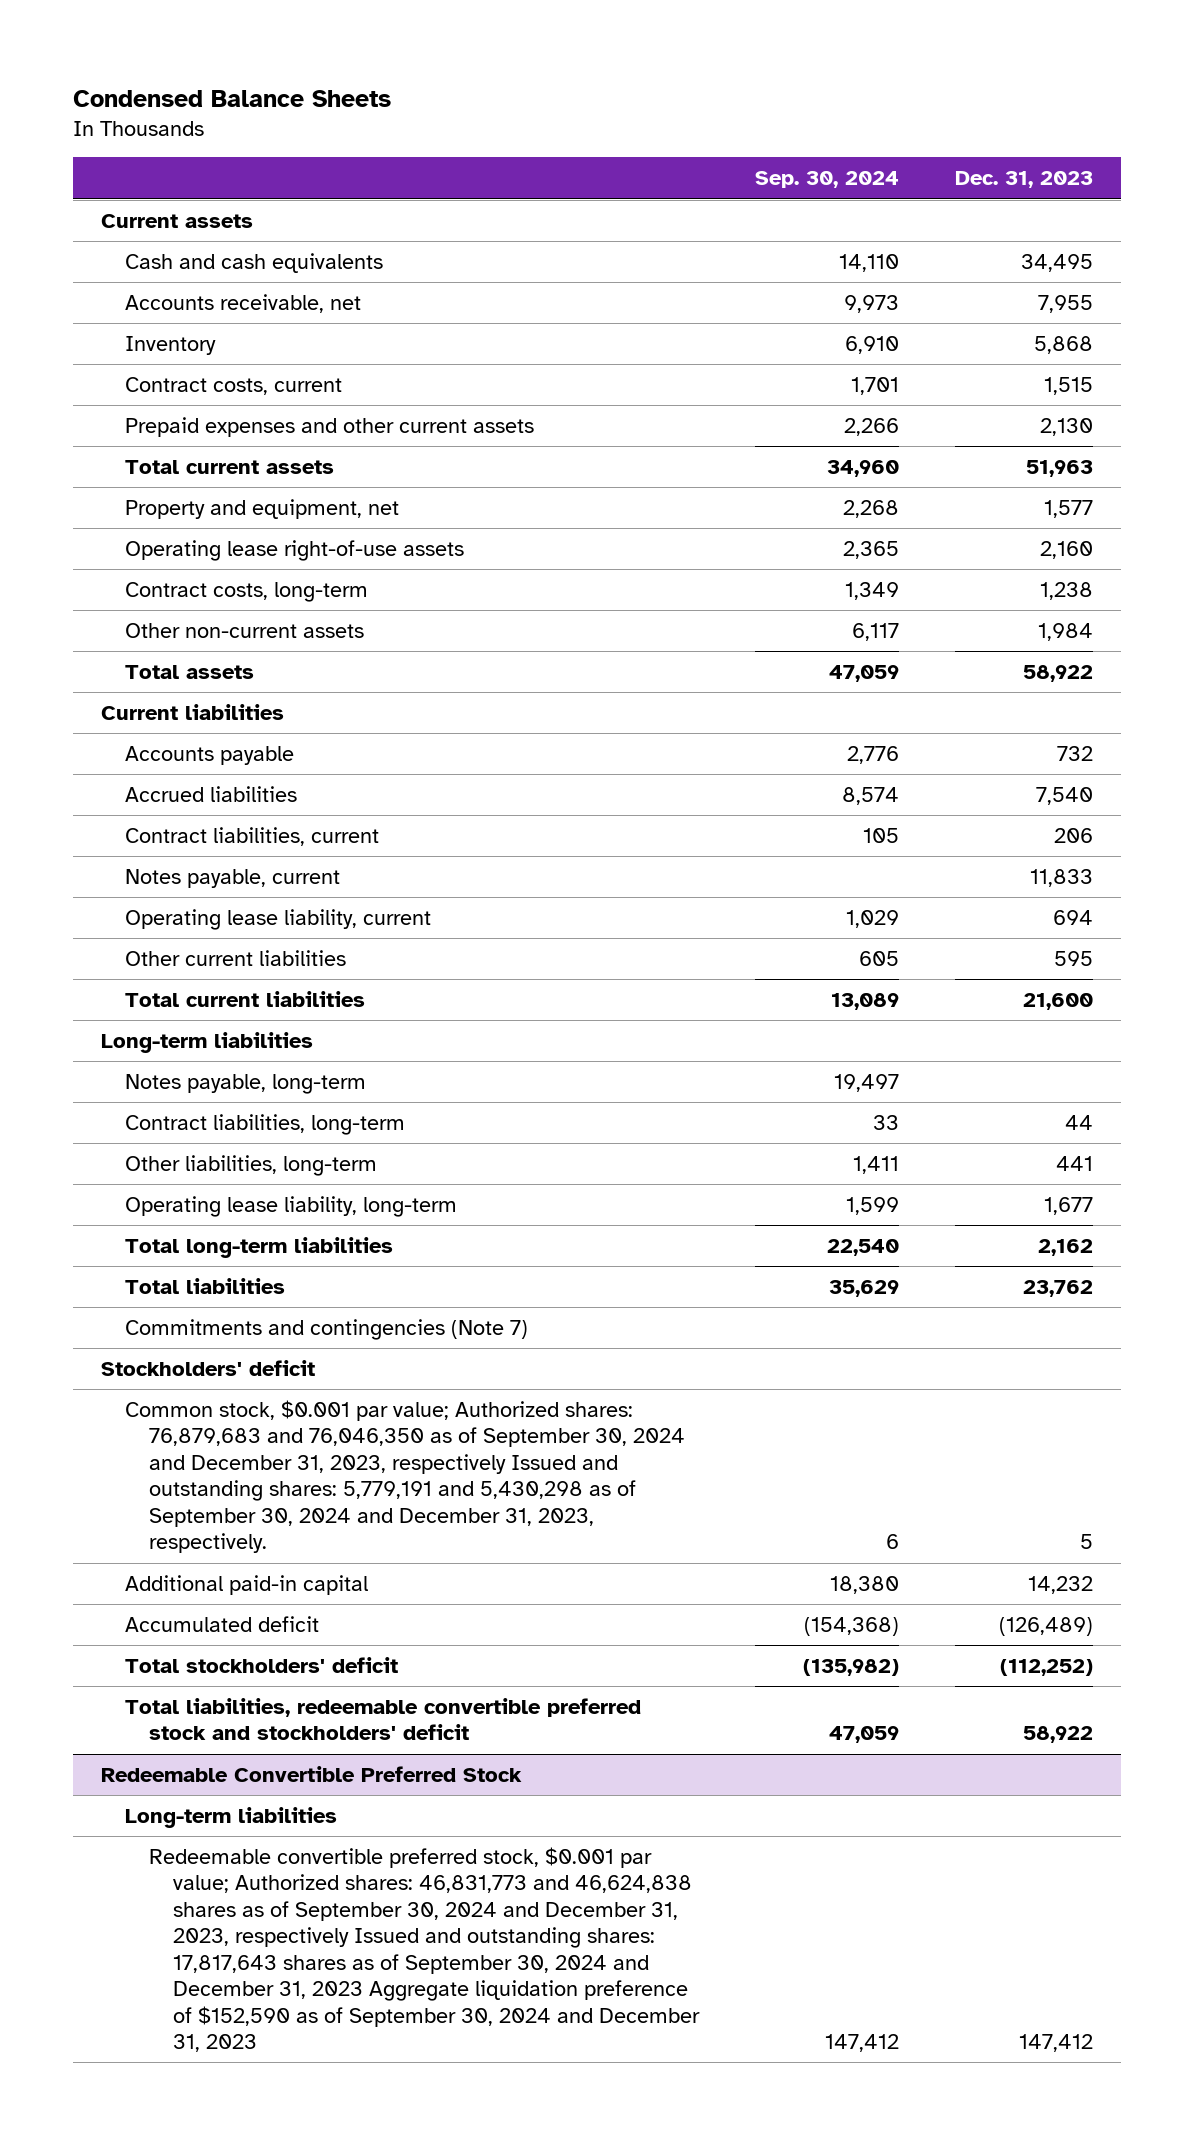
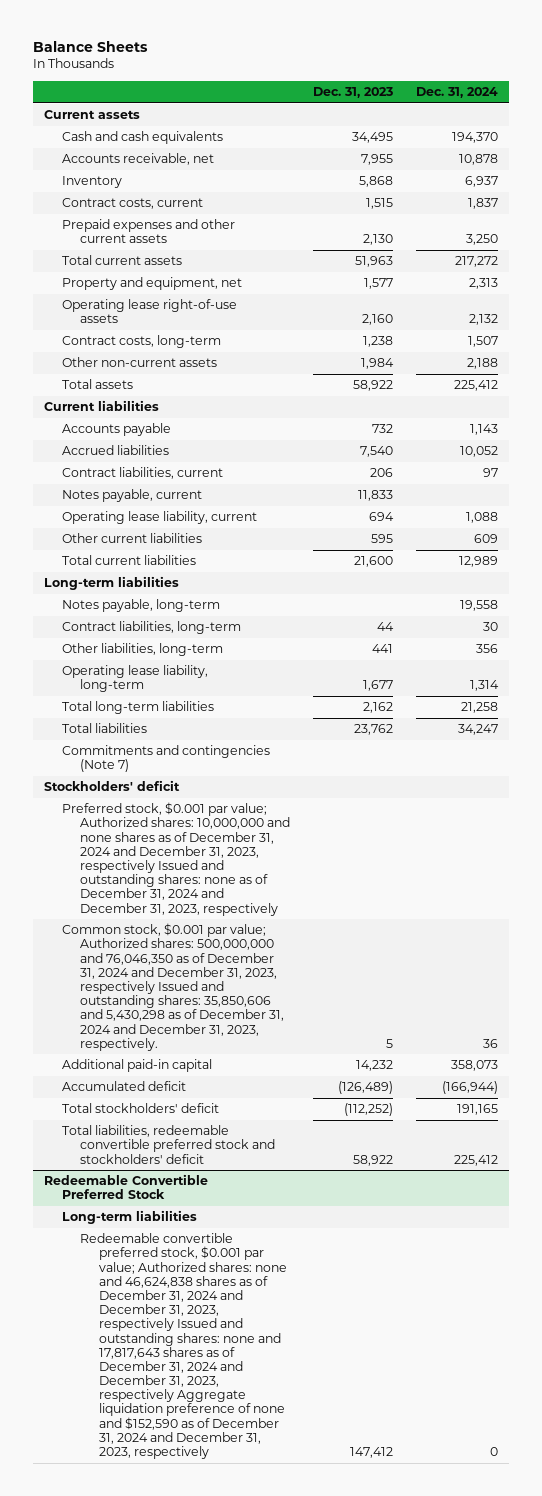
[73,89,392,107] Condensed Balance Sheets -> [32,40,148,52] Balance Sheets
[754,171,899,189] Sep. 30, 2024 -> none
none -> [416,86,499,98] Dec. 31, 2024
none -> [62,802,291,916] Preferred stock, $0.001 par value; Authorized shares: 10,000,000 and none shares as of December 31, 2024 and December 31, 2023, respectively Issued and outstanding shares: none as of December 31, 2024 and December 31, 2023, respectively
[125,1400,685,1554] Common stock, $0.001 par value; Authorized shares: 76,879,683 and 76,046,350 as of September 30, 2024 and December 31, 2023, respectively Issued and outstanding shares: 5,779,191 and 5,430,298 as of September 30, 2024 and December 31, 2023, respectively. -> [62,923,285,1051] Common stock, $0.001 par value; Authorized shares: 500,000,000 and 76,046,350 as of December 31, 2024 and December 31, 2023, respectively Issued and outstanding shares: 35,850,606 and 5,430,298 as of December 31, 2024 and December 31, 2023, respectively.
[148,1847,700,2053] Redeemable convertible preferred stock, $0.001 par value; Authorized shares: 46,831,773 and 46,624,838 shares as of September 30, 2024 and December 31, 2023, respectively Issued and outstanding shares: 17,817,643 shares as of September 30, 2024 and December 31, 2023 Aggregate liquidation preference of $152,590 as of September 30, 2024 and December 31, 2023 -> [80,1233,287,1459] Redeemable convertible preferred stock, $0.001 par value; Authorized shares: none and 46,624,838 shares as of December 31, 2024 and December 31, 2023, respectively Issued and outstanding shares: none and 17,817,643 shares as of December 31, 2024 and December 31, 2023, respectively Aggregate liquidation preference of none and $152,590 as of December 31, 2024 and December 31, 2023, respectively

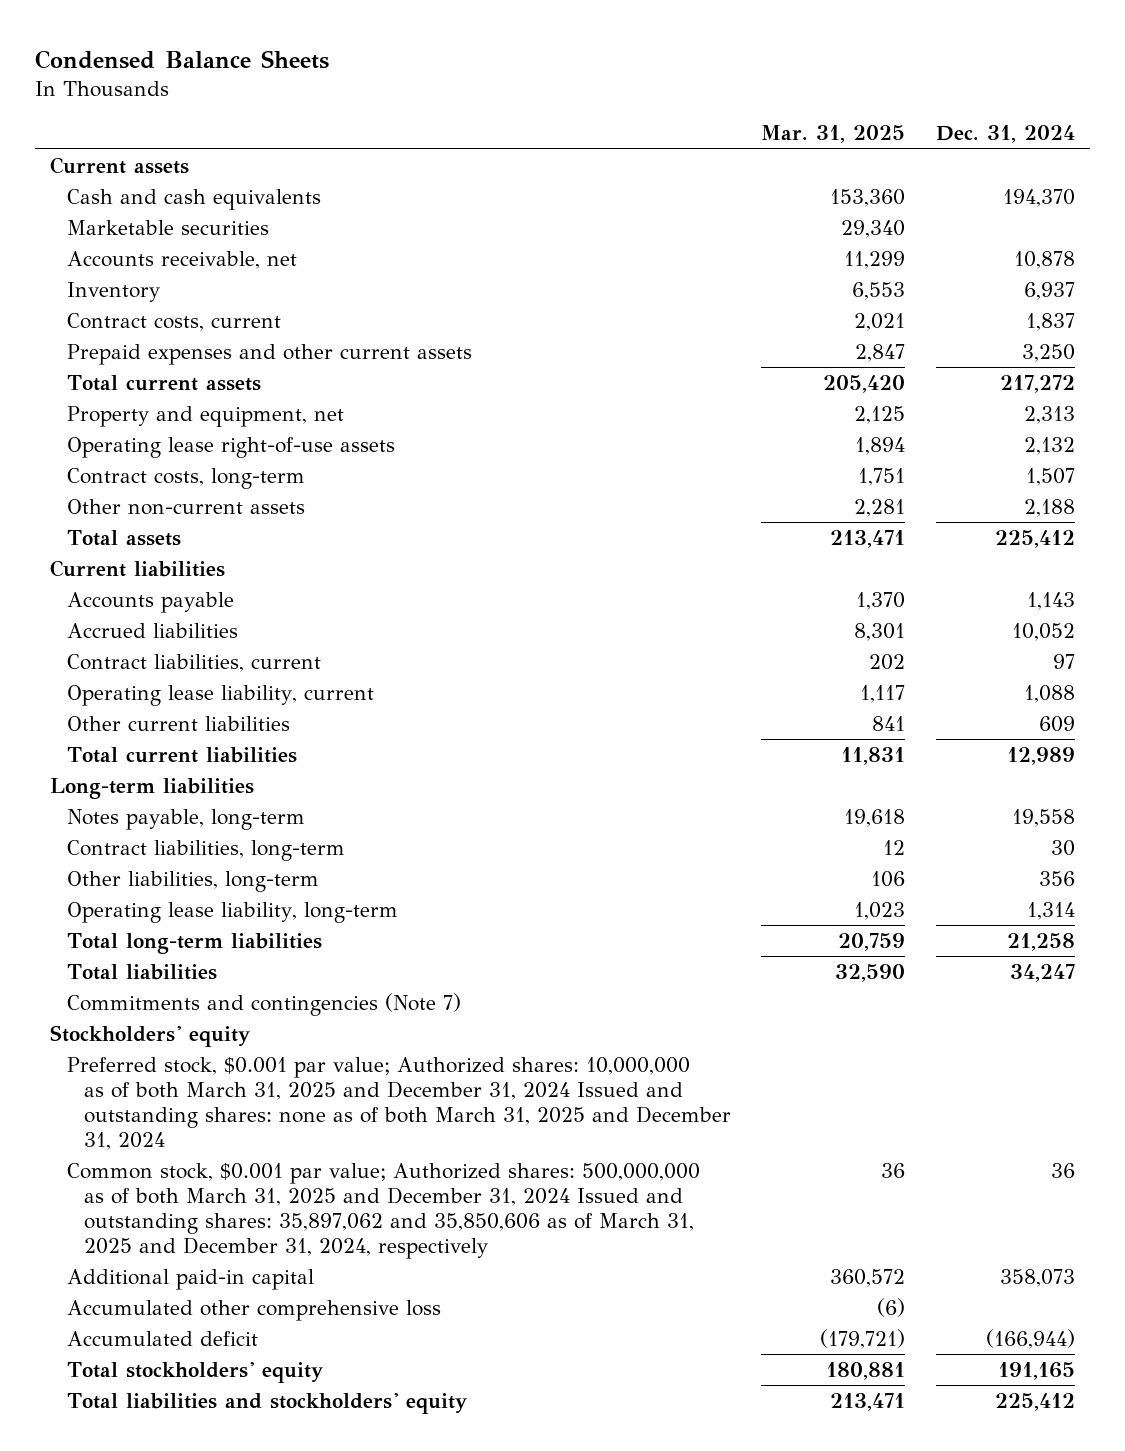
[32,40,148,52] Balance Sheets -> [35,49,330,69] Condensed Balance Sheets
[313,86,394,98] Dec. 31, 2023 -> none
none -> [761,125,906,144] Mar. 31, 2025
none -> [67,219,270,235] Marketable securities
[62,489,203,503] Notes payable, current -> none
[43,780,180,792] Stockholders' deficit -> [50,1024,251,1047] Stockholders' equity
[62,802,291,916] Preferred stock, $0.001 par value; Authorized shares: 10,000,000 and none shares as of December 31, 2024 and December 31, 2023, respectively Issued and outstanding shares: none as of December 31, 2024 and December 31, 2023, respectively -> [67,1056,731,1150] Preferred stock, $0.001 par value; Authorized shares: 10,000,000 as of both March 31, 2025 and December 31, 2024 Issued and outstanding shares: none as of both March 31, 2025 and December 31, 2024
[62,923,285,1051] Common stock, $0.001 par value; Authorized shares: 500,000,000 and 76,046,350 as of December 31, 2024 and December 31, 2023, respectively Issued and outstanding shares: 35,850,606 and 5,430,298 as of December 31, 2024 and December 31, 2023, respectively. -> [67,1162,701,1259] Common stock, $0.001 par value; Authorized shares: 500,000,000 as of both March 31, 2025 and December 31, 2024 Issued and outstanding shares: 35,897,062 and 35,850,606 as of March 31, 2025 and December 31, 2024, respectively
none -> [67,1299,442,1321] Accumulated other comprehensive loss
[43,1174,208,1200] Redeemable Convertible Preferred Stock -> none
[62,1210,198,1225] Long-term liabilities -> none
[80,1233,287,1459] Redeemable convertible preferred stock, $0.001 par value; Authorized shares: none and 46,624,838 shares as of December 31, 2024 and December 31, 2023, respectively Issued and outstanding shares: none and 17,817,643 shares as of December 31, 2024 and December 31, 2023, respectively Aggregate liquidation preference of none and $152,590 as of December 31, 2024 and December 31, 2023, respectively -> none
[62,1103,220,1114] Total stockholders' deficit -> [67,1361,324,1383] Total stockholders' equity
[62,1125,276,1164] Total liabilities, redeemable convertible preferred stock and stockholders' deficit -> [67,1392,468,1414] Total liabilities and stockholders' equity

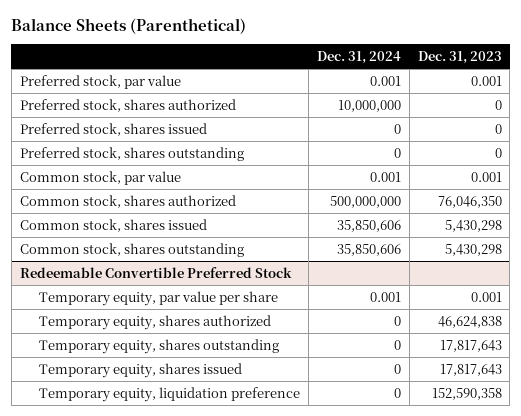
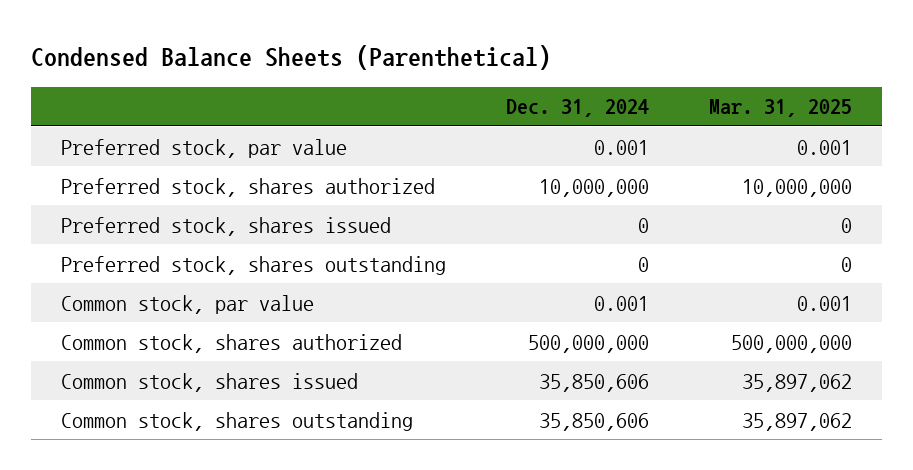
[11,18,247,35] Balance Sheets (Parenthetical) -> [30,44,551,70] Condensed Balance Sheets (Parenthetical)
[417,51,502,65] Dec. 31, 2023 -> none
none -> [709,99,853,118] Mar. 31, 2025
[19,266,292,278] Redeemable Convertible Preferred Stock -> none
[39,290,279,306] Temporary equity, par value per share -> none
[39,314,272,330] Temporary equity, shares authorized -> none
[39,338,280,354] Temporary equity, shares outstanding -> none
[39,362,243,378] Temporary equity, shares issued -> none
[39,386,301,402] Temporary equity, liquidation preference -> none

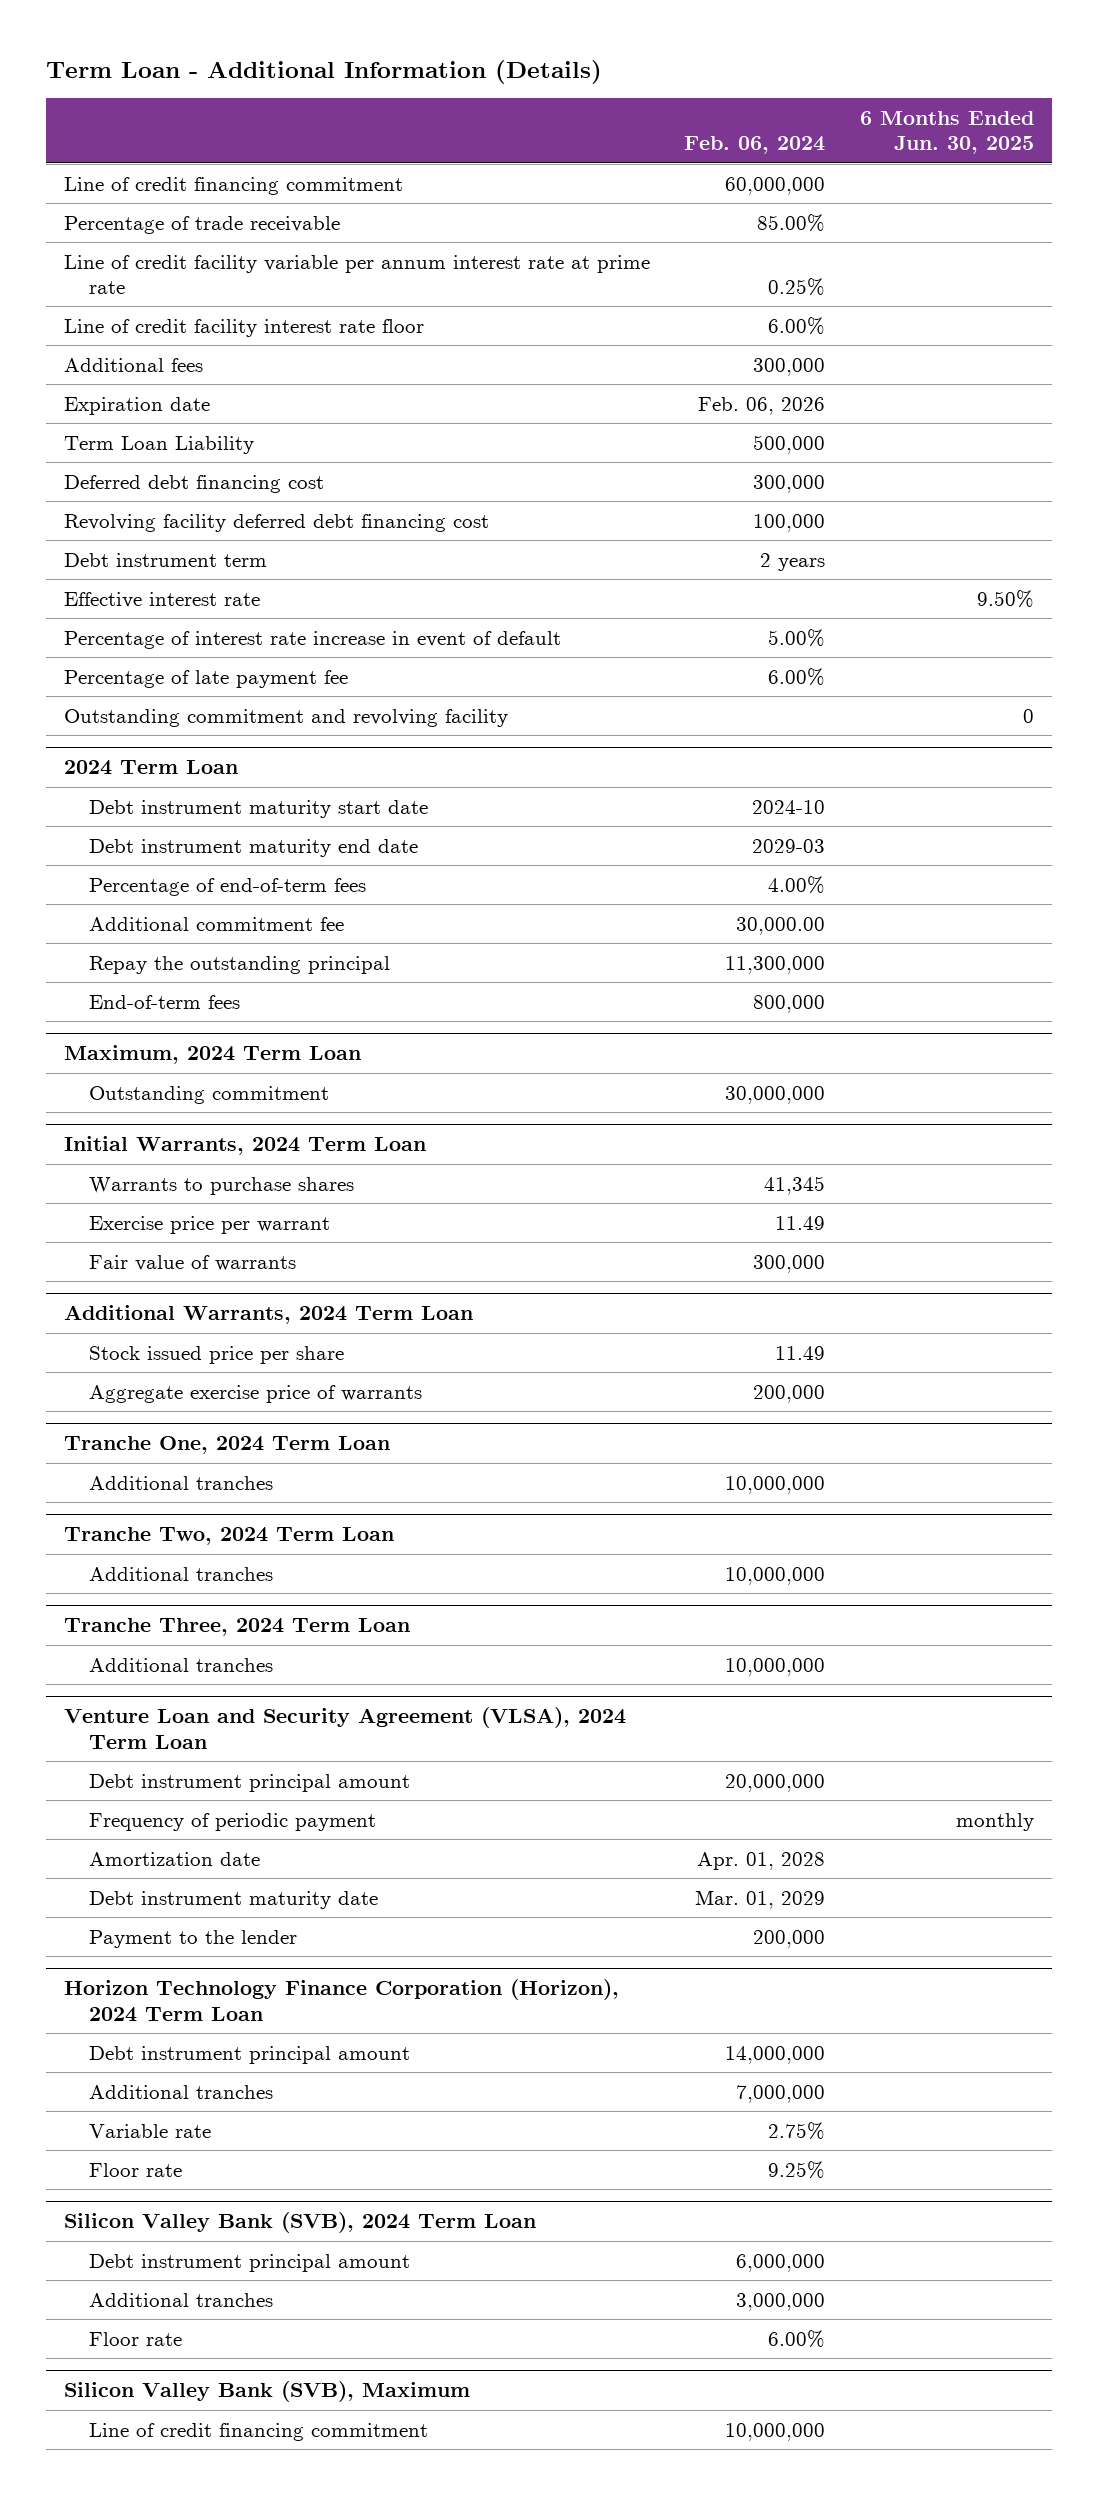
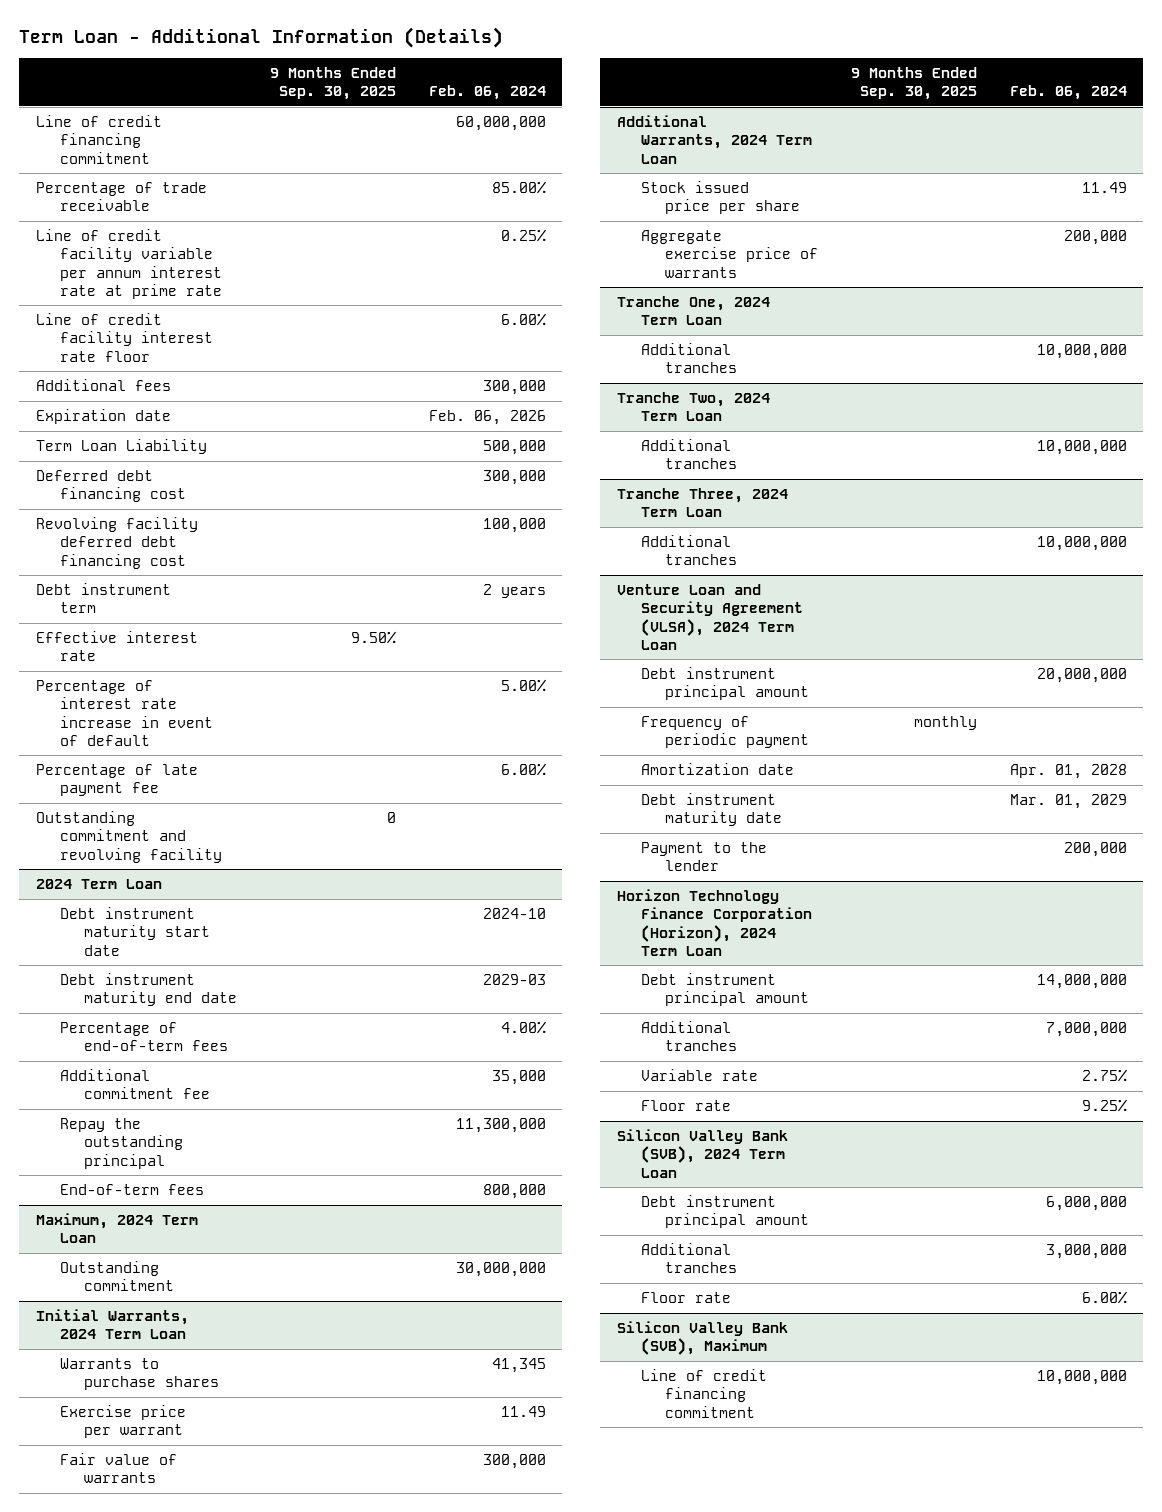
[860,110,1035,155] 6 Months Ended Jun. 30, 2025 -> none
none -> [269,67,396,101] 9 Months Ended Sep. 30, 2025
[736,916,826,935] 30,000.00 -> [491,1070,546,1086] 35,000

